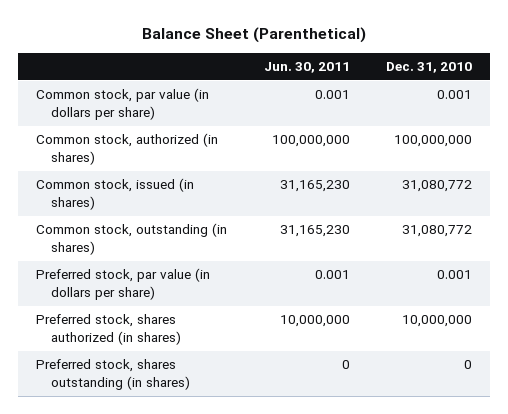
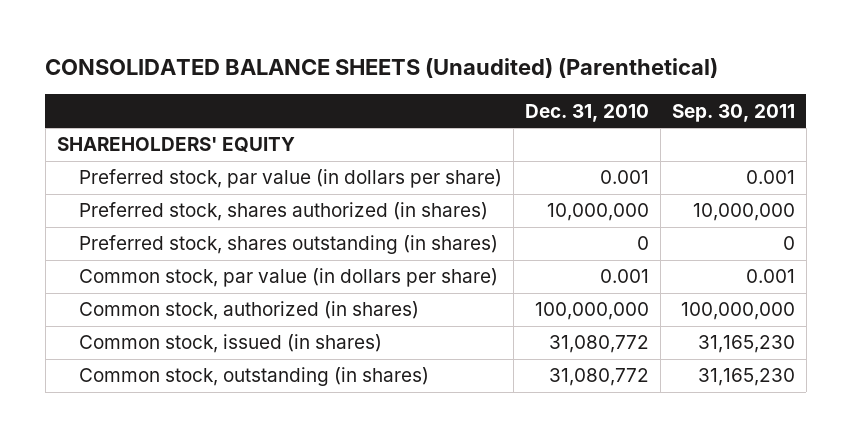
[142,27,367,44] Balance Sheet (Parenthetical) -> [45,58,719,79] CONSOLIDATED BALANCE SHEETS (Unaudited) (Parenthetical)
[263,62,350,74] Jun. 30, 2011 -> none
none -> [671,103,795,122] Sep. 30, 2011
none -> [56,137,295,153] SHAREHOLDERS' EQUITY
[36,268,211,301] Preferred stock, par value (in dollars per share) -> [78,169,502,189] Preferred stock, par value (in dollars per share)
[36,314,182,346] Preferred stock, shares authorized (in shares) -> [78,202,488,222] Preferred stock, shares authorized (in shares)
[36,359,191,391] Preferred stock, shares outstanding (in shares) -> [78,235,498,255] Preferred stock, shares outstanding (in shares)

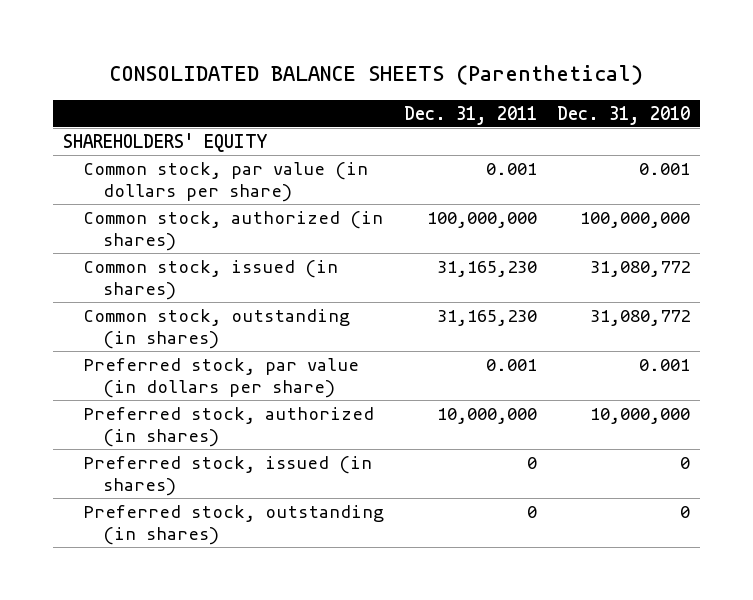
[45,58,719,79] CONSOLIDATED BALANCE SHEETS (Unaudited) (Parenthetical) -> [109,65,644,86] CONSOLIDATED BALANCE SHEETS (Parenthetical)
[671,103,795,122] Sep. 30, 2011 -> none
none -> [403,105,537,125] Dec. 31, 2011
[78,202,488,222] Preferred stock, shares authorized (in shares) -> none
[78,235,498,255] Preferred stock, shares outstanding (in shares) -> none
[78,169,502,189] Preferred stock, par value (in dollars per share) -> [82,357,359,398] Preferred stock, par value (in dollars per share)
none -> [82,406,374,447] Preferred stock, authorized (in shares)
none -> [82,455,372,496] Preferred stock, issued (in shares)
none -> [82,504,384,545] Preferred stock, outstanding (in shares)

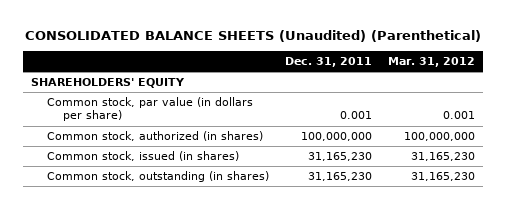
[109,65,644,86] CONSOLIDATED BALANCE SHEETS (Parenthetical) -> [24,29,481,42] CONSOLIDATED BALANCE SHEETS (Unaudited) (Parenthetical)
[556,105,690,125] Dec. 31, 2010 -> none
none -> [388,57,476,68] Mar. 31, 2012
[82,357,359,398] Preferred stock, par value (in dollars per share) -> none
[82,406,374,447] Preferred stock, authorized (in shares) -> none
[82,455,372,496] Preferred stock, issued (in shares) -> none
[82,504,384,545] Preferred stock, outstanding (in shares) -> none

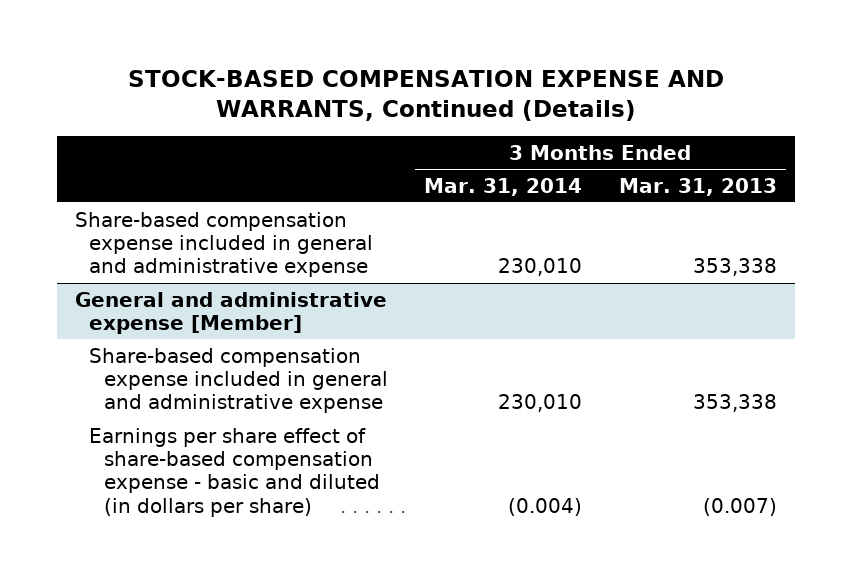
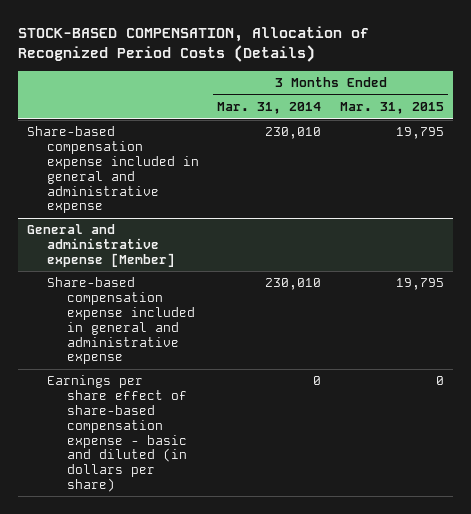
[127,69,724,121] STOCK-BASED COMPENSATION EXPENSE AND WARRANTS, Continued (Details) -> [18,26,370,63] STOCK-BASED COMPENSATION, Allocation of Recognized Period Costs (Details)
[618,177,777,196] Mar. 31, 2013 -> none
none -> [339,102,444,115] Mar. 31, 2015
[508,497,583,516] (0.004) -> [313,376,322,386] 0

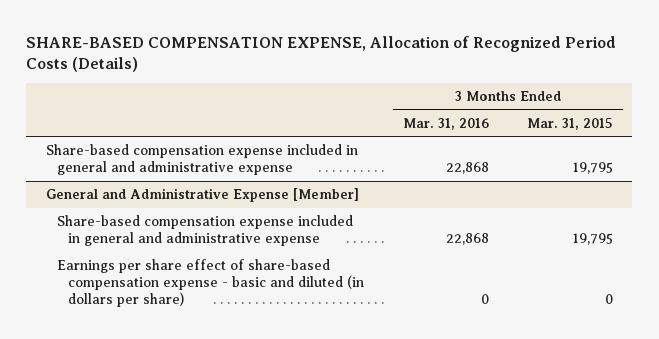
[18,26,370,63] STOCK-BASED COMPENSATION, Allocation of Recognized Period Costs (Details) -> [26,35,617,73] SHARE-BASED COMPENSATION EXPENSE, Allocation of Recognized Period Costs (Details)
[217,102,322,115] Mar. 31, 2014 -> none
none -> [402,117,489,130] Mar. 31, 2016
[27,224,176,267] General and administrative expense [Member] -> [45,188,359,203] General and Administrative Expense [Member]

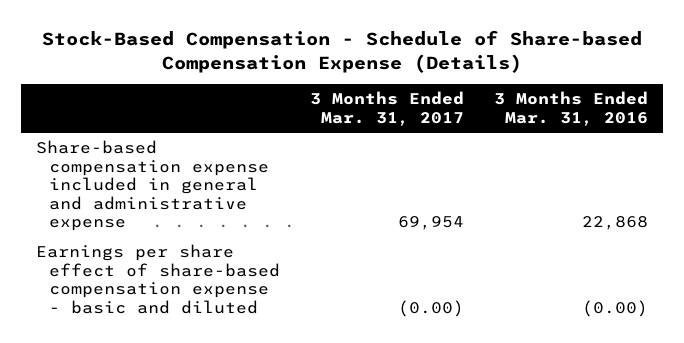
[26,35,617,73] SHARE-BASED COMPENSATION EXPENSE, Allocation of Recognized Period Costs (Details) -> [42,29,643,73] Stock-Based Compensation - Schedule of Share-based Compensation Expense (Details)
[526,117,613,130] Mar. 31, 2015 -> none
none -> [310,91,465,126] 3 Months Ended Mar. 31, 2017
[45,188,359,203] General and Administrative Expense [Member] -> none
[56,215,353,247] Share-based compensation expense included in general and administrative expense -> none
[56,259,365,308] Earnings per share effect of share-based compensation expense - basic and diluted (in dollars per share) -> [36,244,280,314] Earnings per share effect of share-based compensation expense - basic and diluted
[480,294,489,305] 0 -> [582,299,649,317] (0.00)

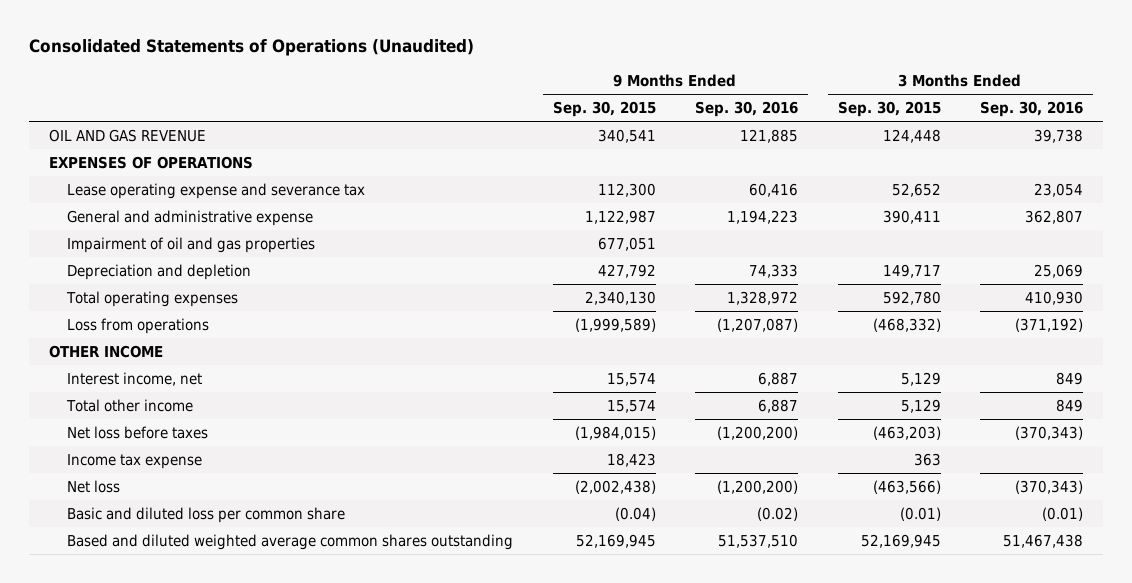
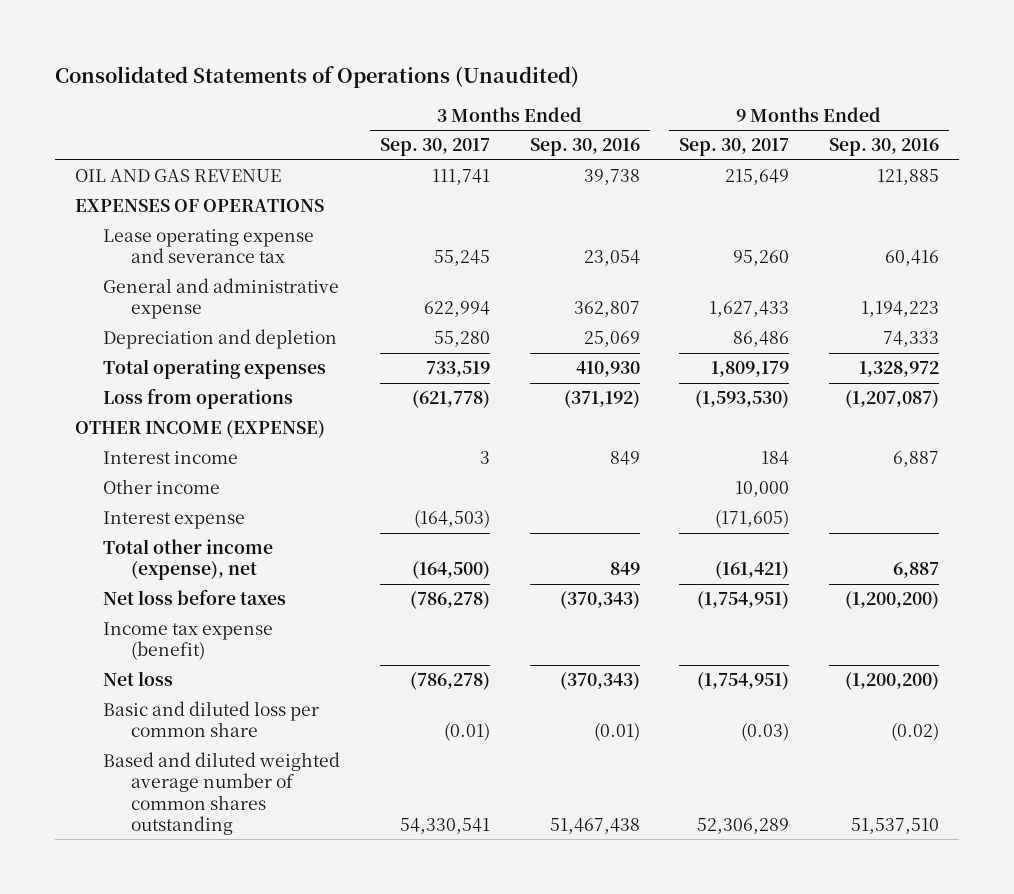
[552,101,656,118] Sep. 30, 2015 -> none
[837,101,941,118] Sep. 30, 2015 -> none
none -> [379,138,490,157] Sep. 30, 2017
none -> [679,138,790,157] Sep. 30, 2017
[67,236,316,253] Impairment of oil and gas properties -> none
[49,344,164,358] OTHER INCOME -> [75,420,326,439] OTHER INCOME (EXPENSE)
[67,371,203,386] Interest income, net -> [103,451,239,465] Interest income
none -> [103,479,221,495] Other income
none -> [103,511,246,530] Interest expense
[66,398,194,412] Total other income -> [103,539,274,581] Total other income (expense), net
[67,453,203,469] Income tax expense -> [103,622,274,661] Income tax expense (benefit)
[67,533,514,550] Based and diluted weighted average common shares outstanding -> [103,752,341,835] Based and diluted weighted average number of common shares outstanding

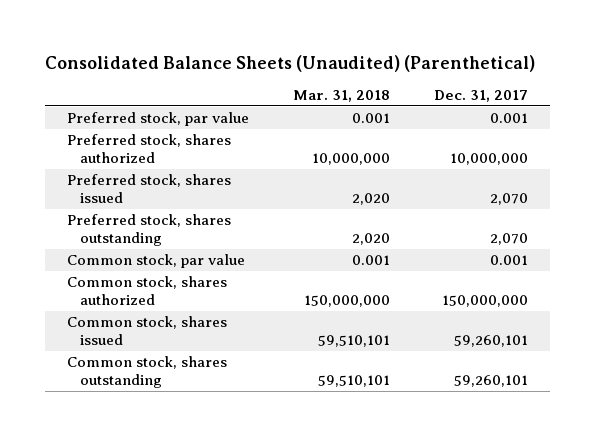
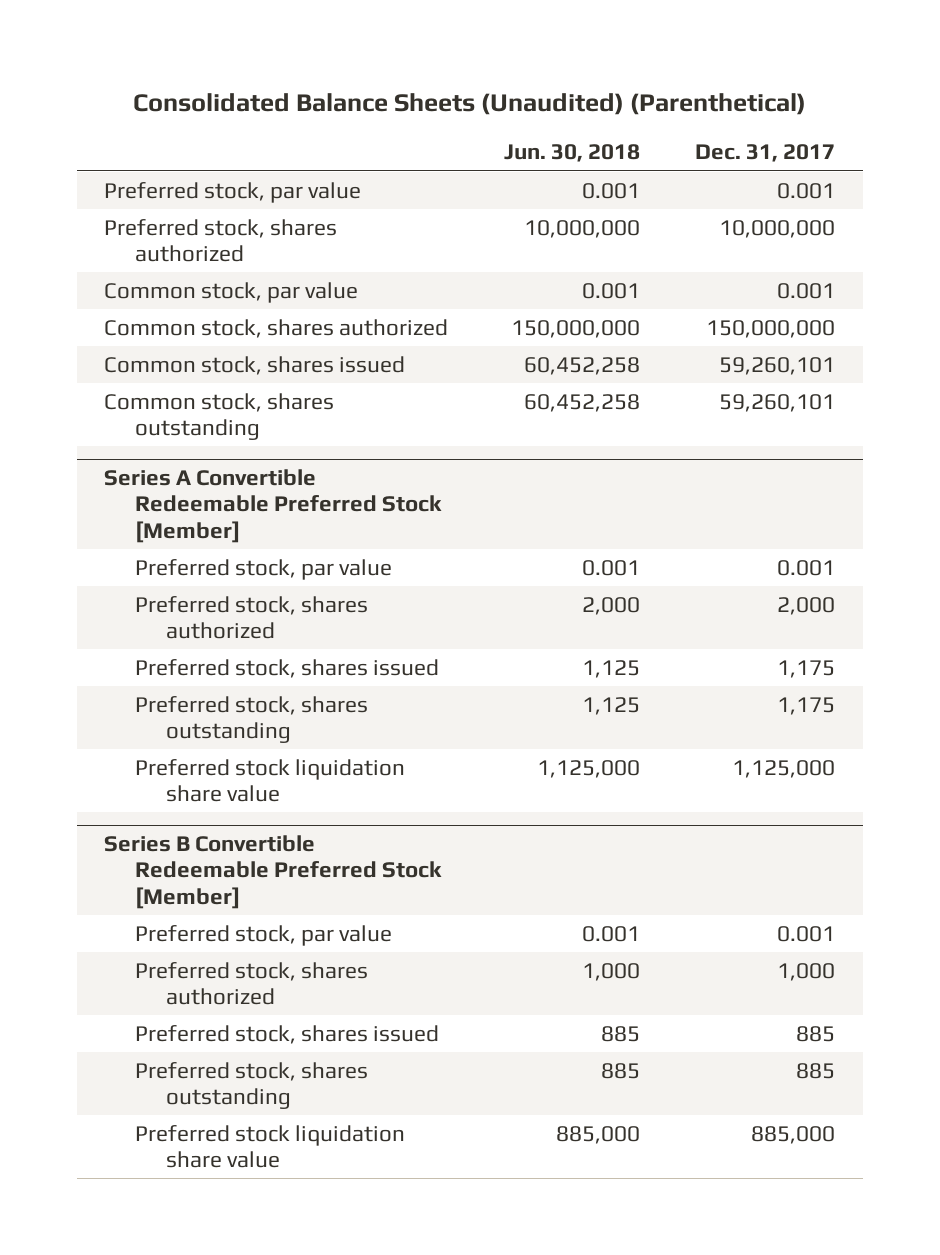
[293,90,391,103] Mar. 31, 2018 -> none
none -> [503,144,640,163] Jun. 30, 2018
[67,174,232,204] Preferred stock, shares issued -> none
[67,214,232,247] Preferred stock, shares outstanding -> none
none -> [104,468,443,543] Series A Convertible Redeemable Preferred Stock [Member]
none -> [135,558,393,580] Preferred stock, par value
none -> [135,595,369,640] Preferred stock, shares authorized
none -> [135,658,440,678] Preferred stock, shares issued
none -> [135,695,369,744] Preferred stock, shares outstanding
none -> [135,758,406,803] Preferred stock liquidation share value
none -> [104,834,443,909] Series B Convertible Redeemable Preferred Stock [Member]
none -> [135,924,393,946] Preferred stock, par value
none -> [135,961,369,1006] Preferred stock, shares authorized
none -> [135,1024,440,1044] Preferred stock, shares issued
none -> [135,1061,369,1110] Preferred stock, shares outstanding
none -> [135,1124,406,1169] Preferred stock liquidation share value

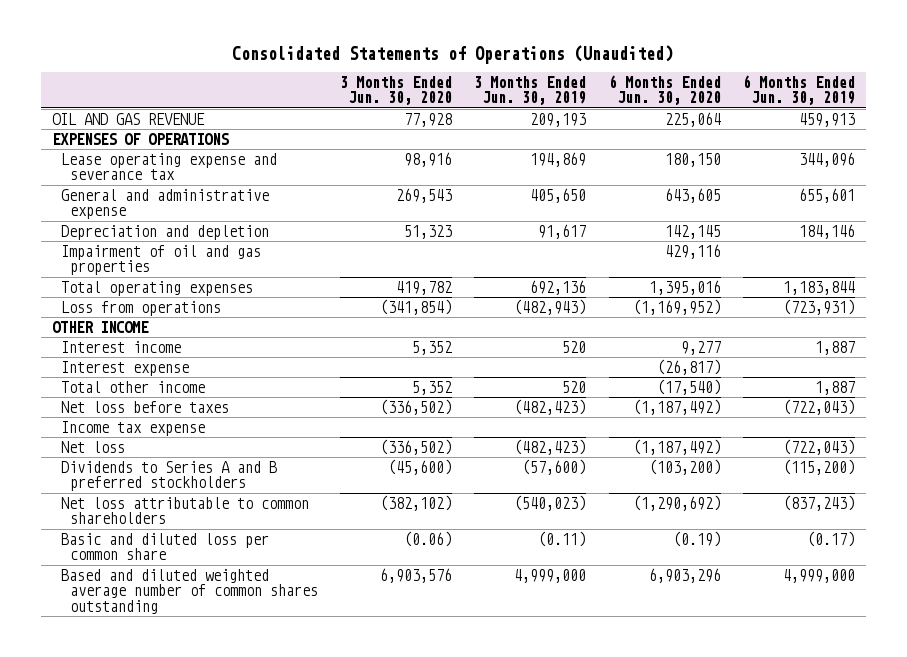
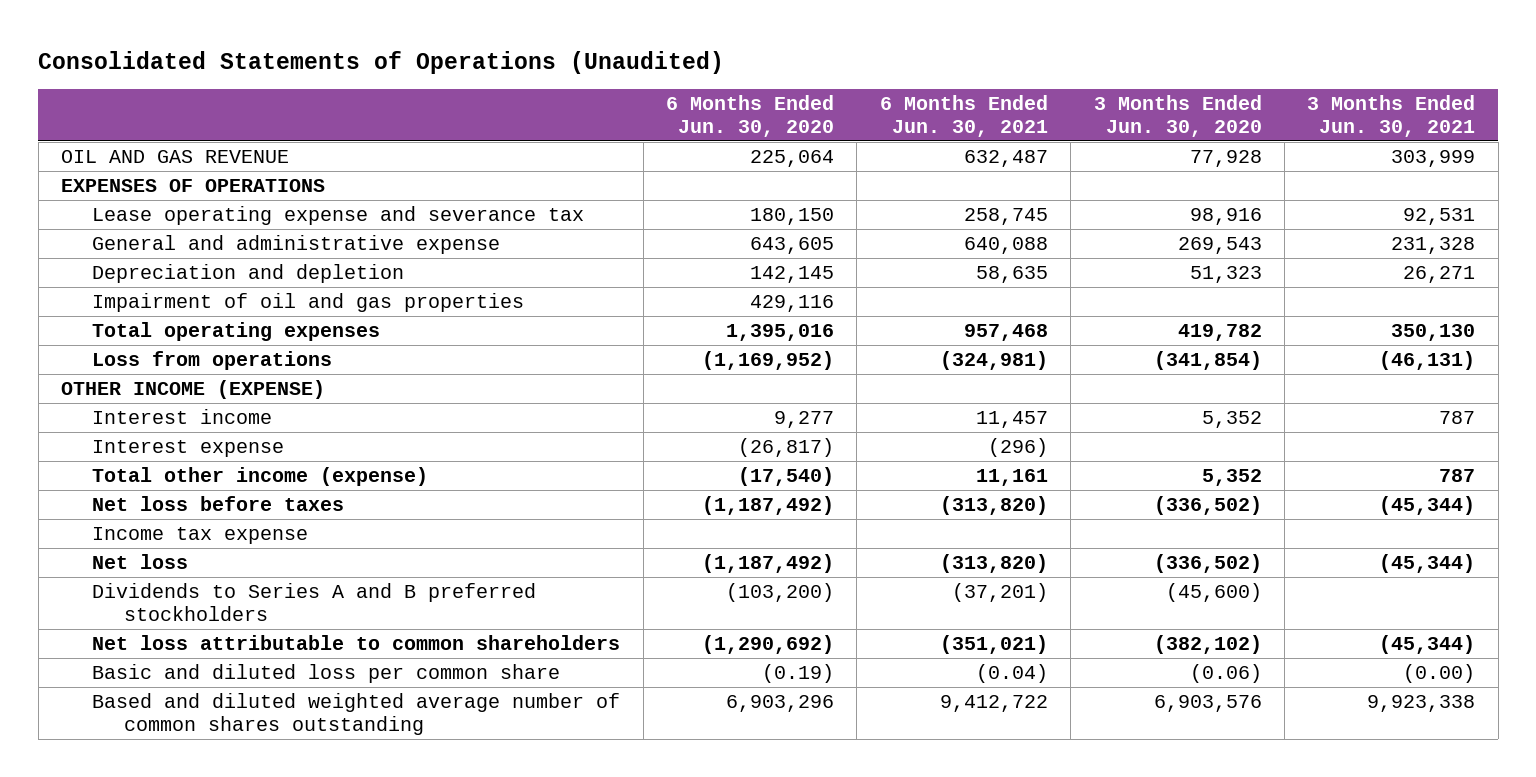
[474,75,587,106] 3 Months Ended Jun. 30, 2019 -> none
[742,74,855,106] 6 Months Ended Jun. 30, 2019 -> none
none -> [879,95,1048,138] 6 Months Ended Jun. 30, 2021
none -> [1307,95,1476,138] 3 Months Ended Jun. 30, 2021
[51,320,149,333] OTHER INCOME -> [60,379,325,399] OTHER INCOME (EXPENSE)
[60,380,205,393] Total other income -> [92,466,429,486] Total other income (expense)

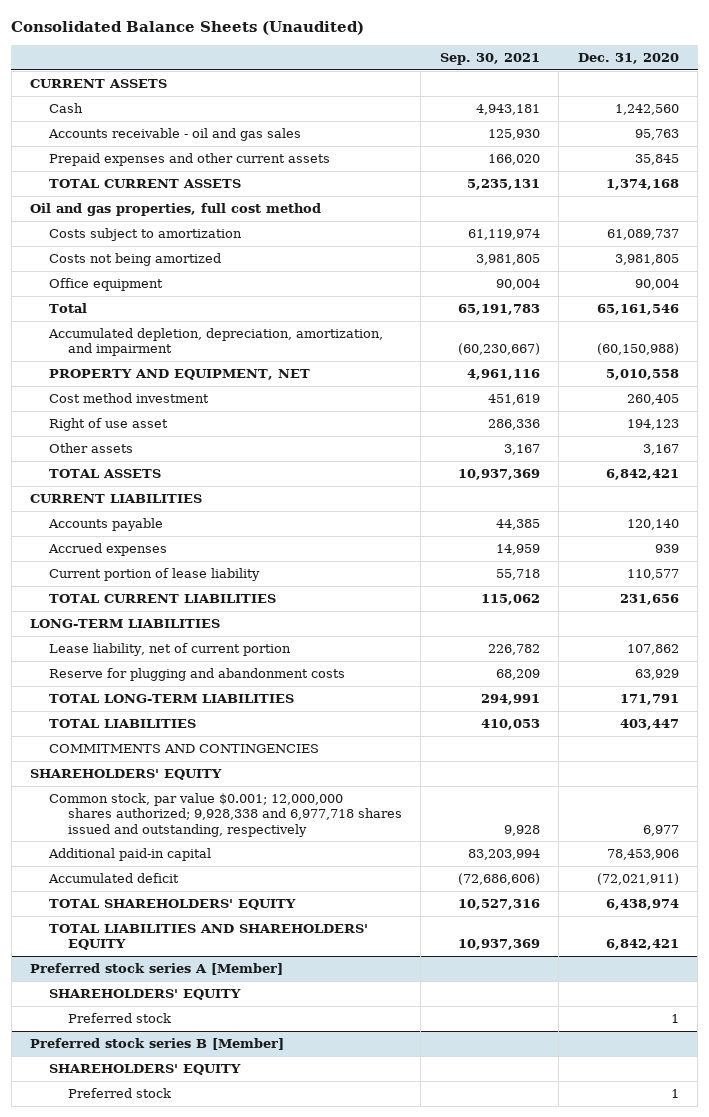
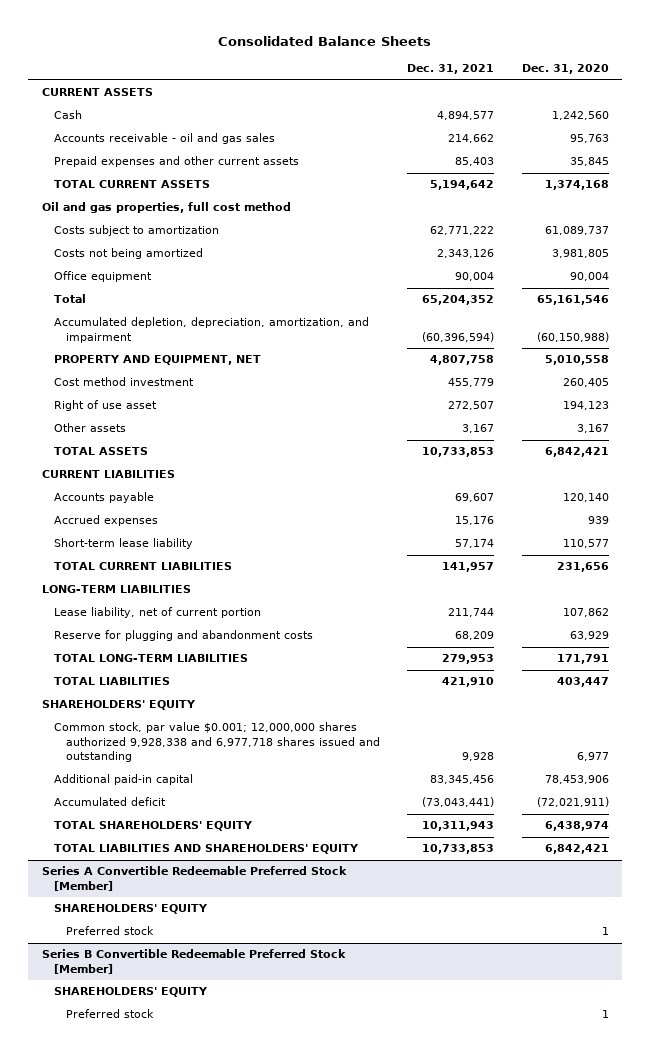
[11,20,365,35] Consolidated Balance Sheets (Unaudited) -> [218,35,432,46] Consolidated Balance Sheets
[439,53,540,66] Sep. 30, 2021 -> none
none -> [407,64,495,75] Dec. 31, 2021
[49,568,261,582] Current portion of lease liability -> [53,538,193,550] Short-term lease liability
[49,744,320,754] COMMITMENTS AND CONTINGENCIES -> none
[49,793,402,837] Common stock, par value $0.001; 12,000,000 shares authorized; 9,928,338 and 6,977,718 shares issued and outstanding, respectively -> [53,722,380,763] Common stock, par value $0.001; 12,000,000 shares authorized 9,928,338 and 6,977,718 shares issued and outstanding
[30,963,284,976] Preferred stock series A [Member] -> [41,866,347,891] Series A Convertible Redeemable Preferred Stock [Member]
[30,1038,285,1051] Preferred stock series B [Member] -> [41,949,346,974] Series B Convertible Redeemable Preferred Stock [Member]

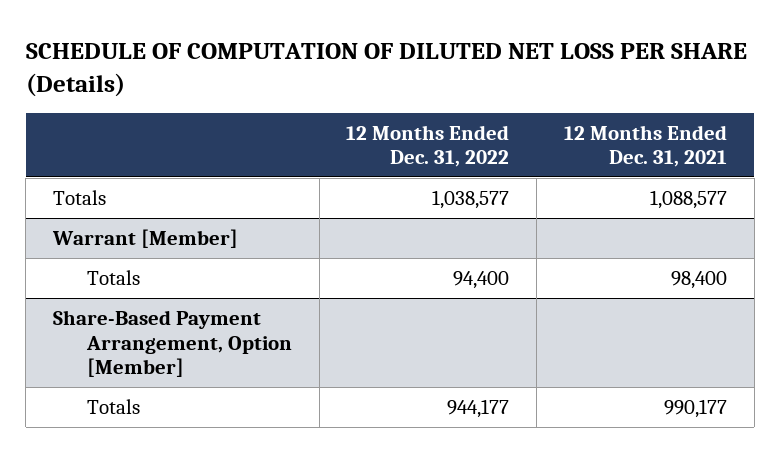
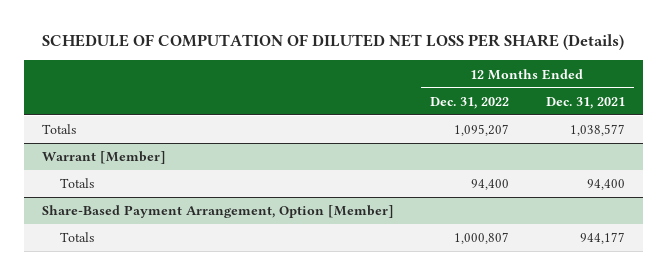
[432,190,510,210] 1,038,577 -> [454,124,510,137] 1,095,207
[649,190,727,210] 1,088,577 -> [569,124,625,137] 1,038,577
[670,271,727,290] 98,400 -> [586,179,625,191] 94,400
[447,399,510,419] 944,177 -> [454,232,510,245] 1,000,807
[663,399,727,419] 990,177 -> [579,232,625,245] 944,177

